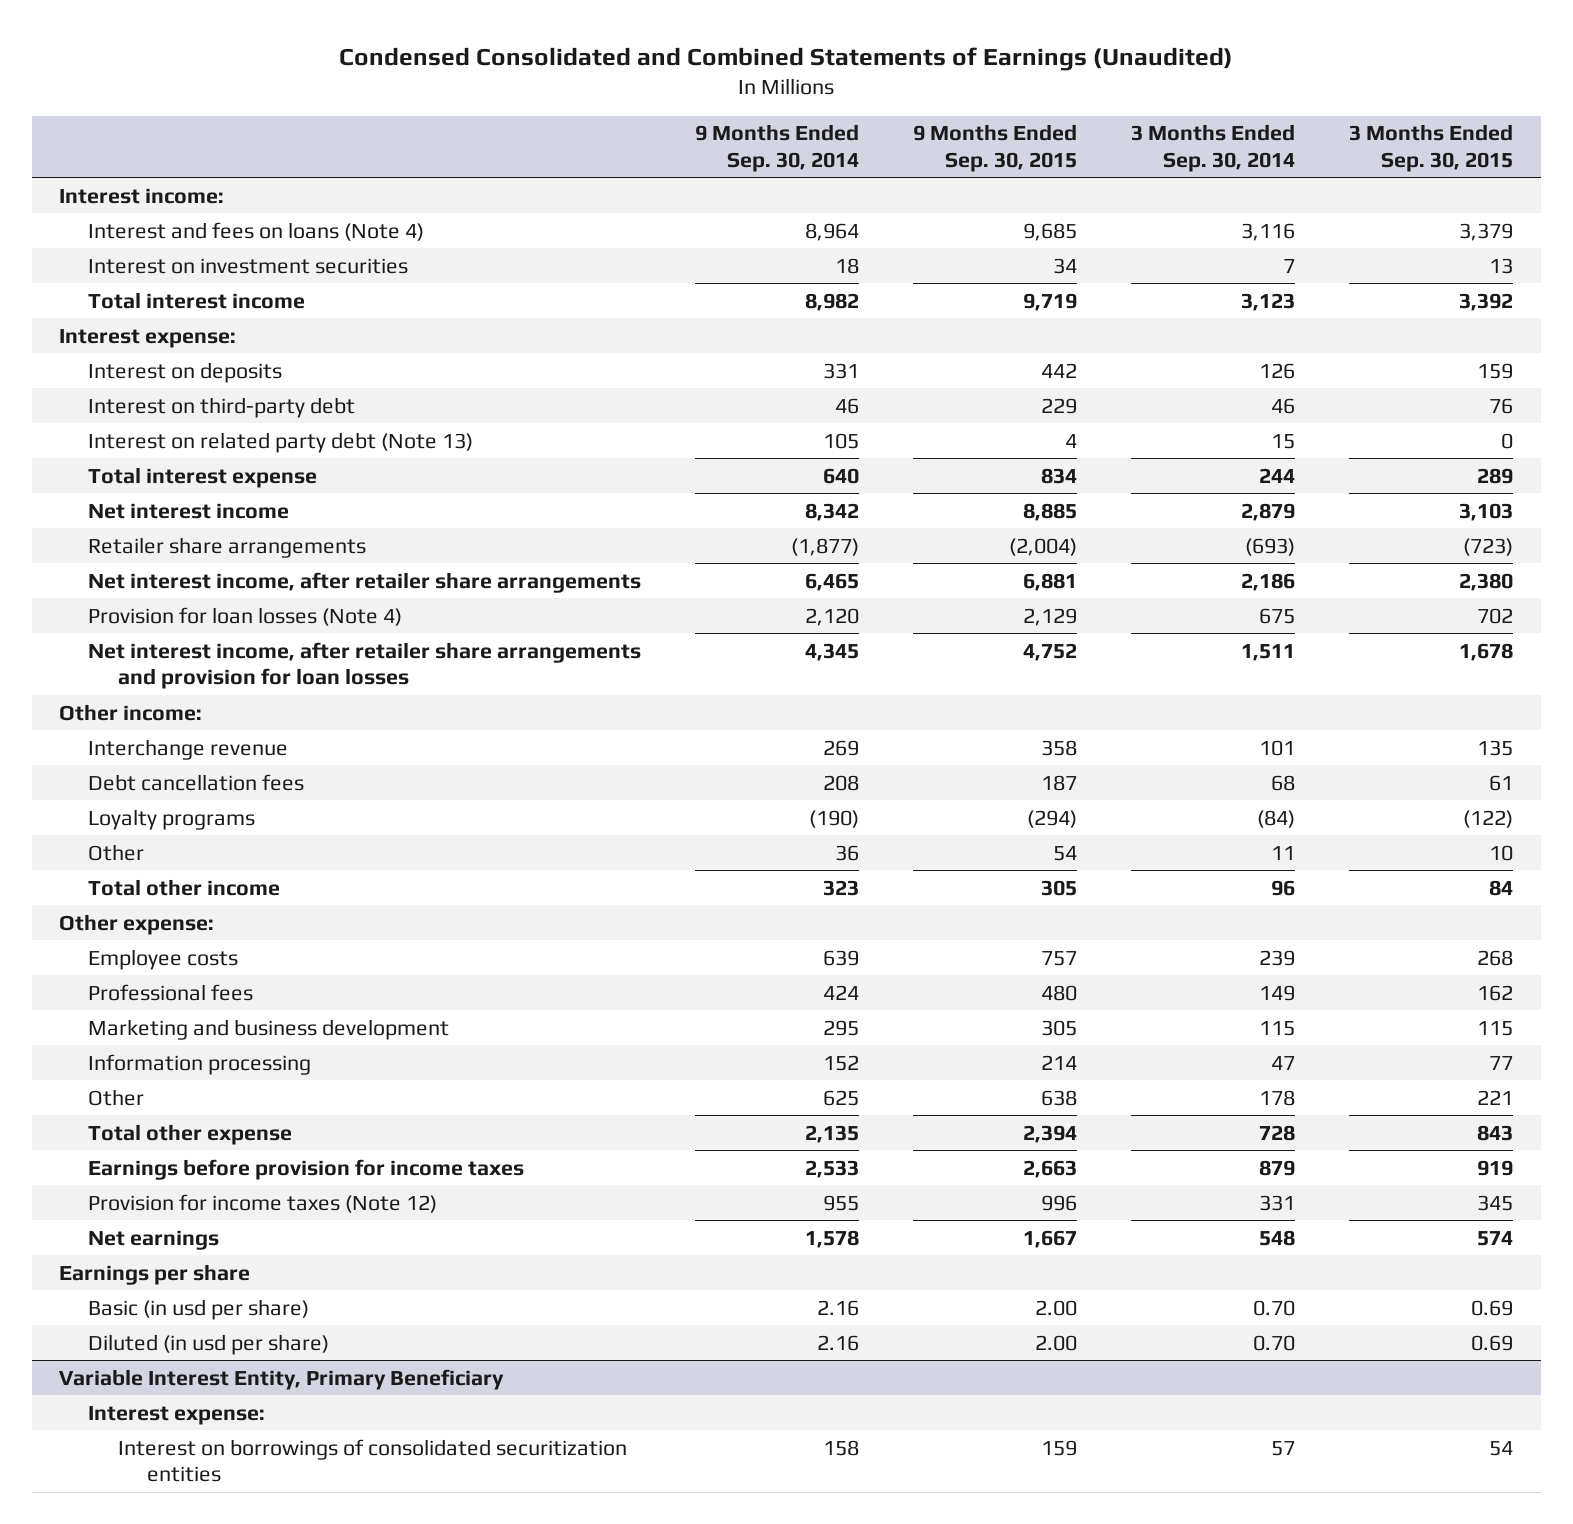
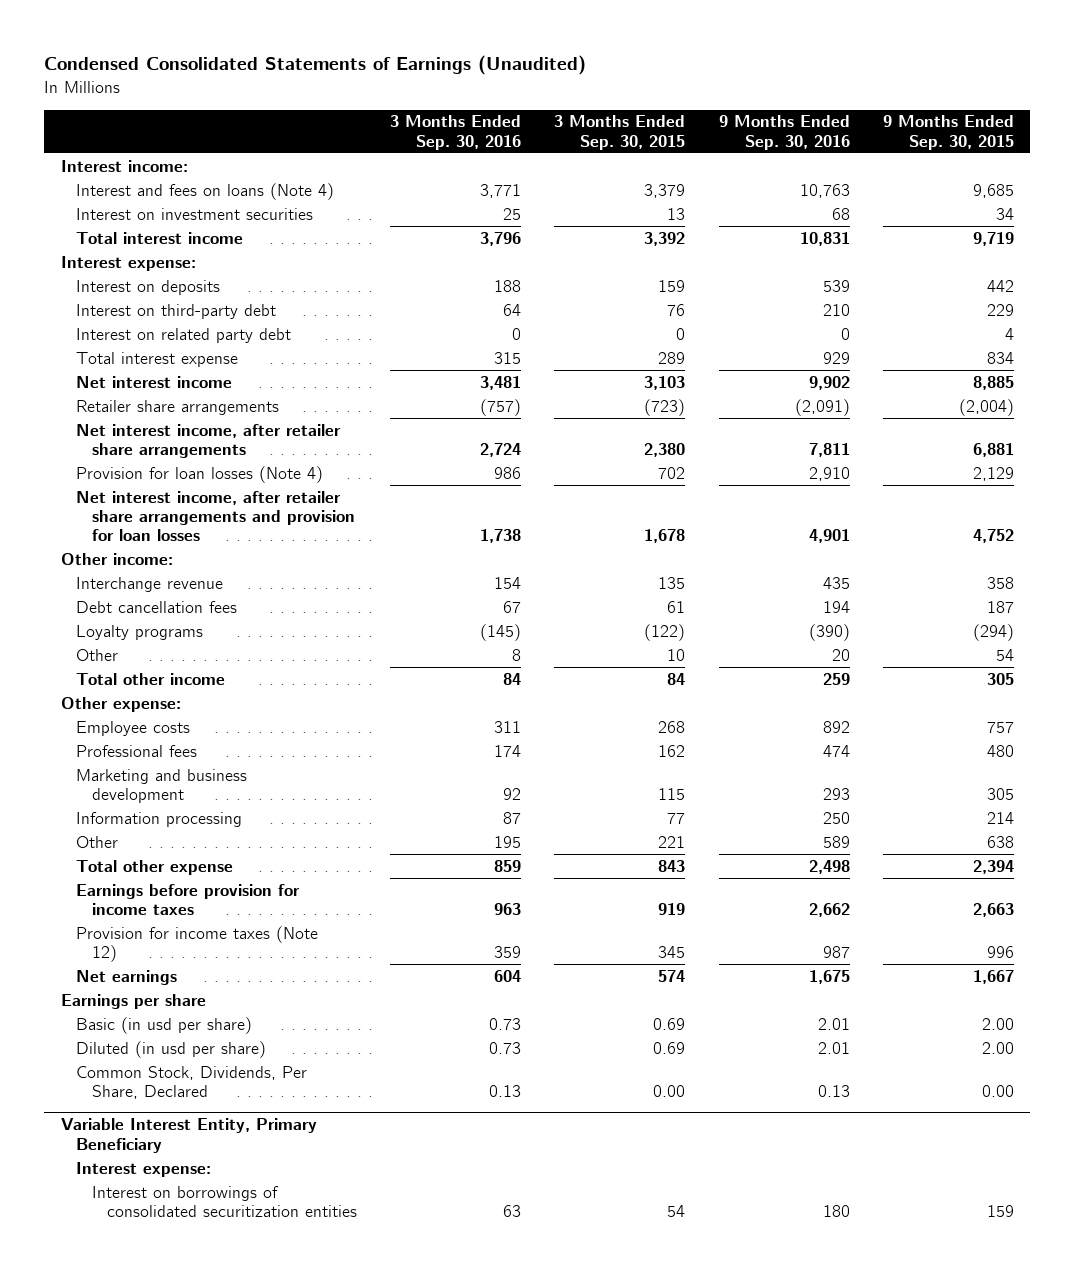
[339,47,1234,72] Condensed Consolidated and Combined Statements of Earnings (Unaudited) -> [44,55,587,76] Condensed Consolidated Statements of Earnings (Unaudited)
[695,124,860,172] 9 Months Ended Sep. 30, 2014 -> none
[1131,124,1296,172] 3 Months Ended Sep. 30, 2014 -> none
none -> [390,115,522,150] 3 Months Ended Sep. 30, 2016
none -> [718,115,850,150] 9 Months Ended Sep. 30, 2016
[88,431,474,453] Interest on related party debt (Note 13) -> [76,327,292,343] Interest on related party debt
none -> [76,1065,308,1099] Common Stock, Dividends, Per Share, Declared

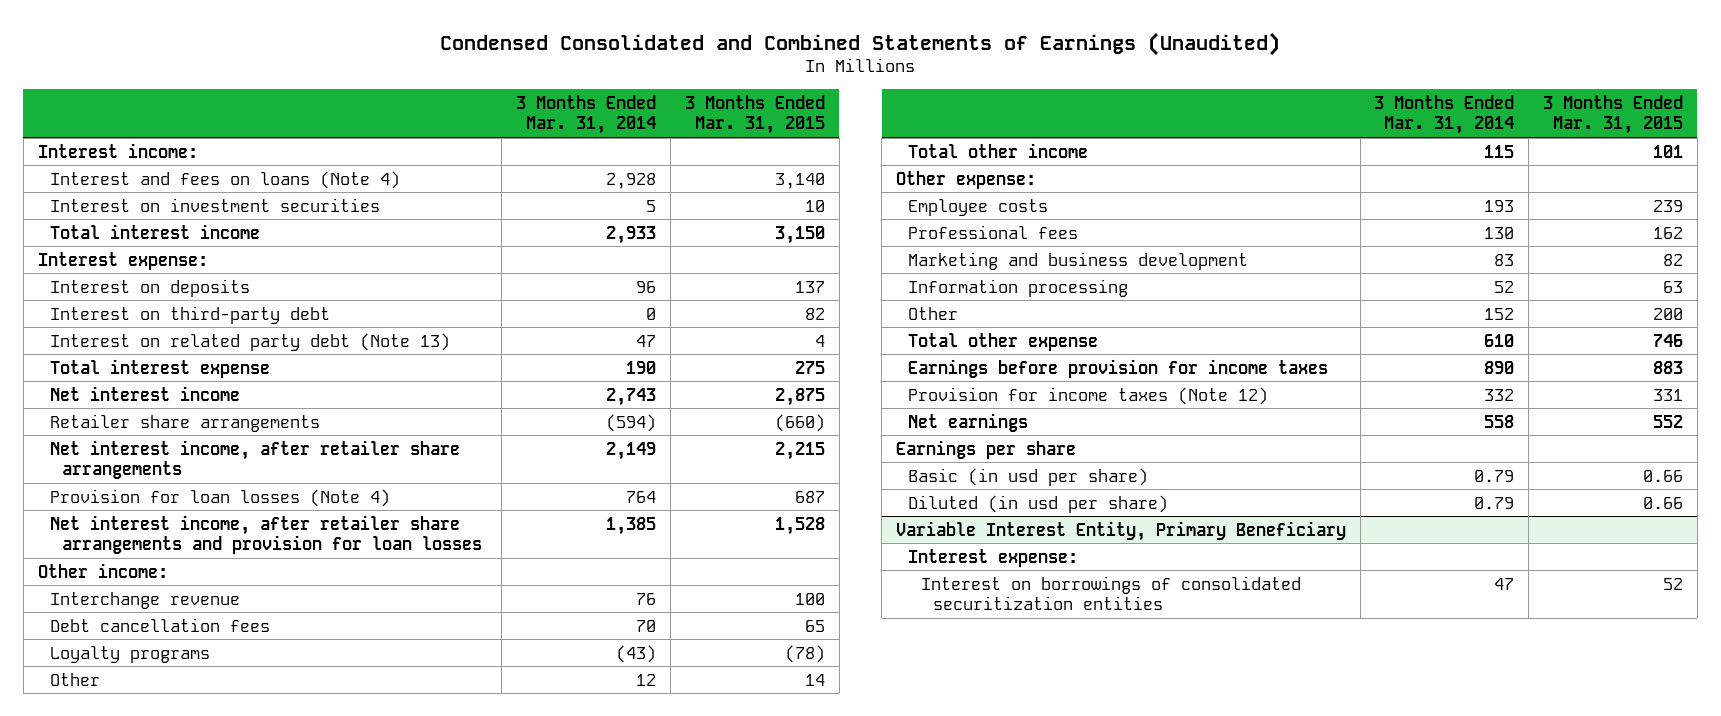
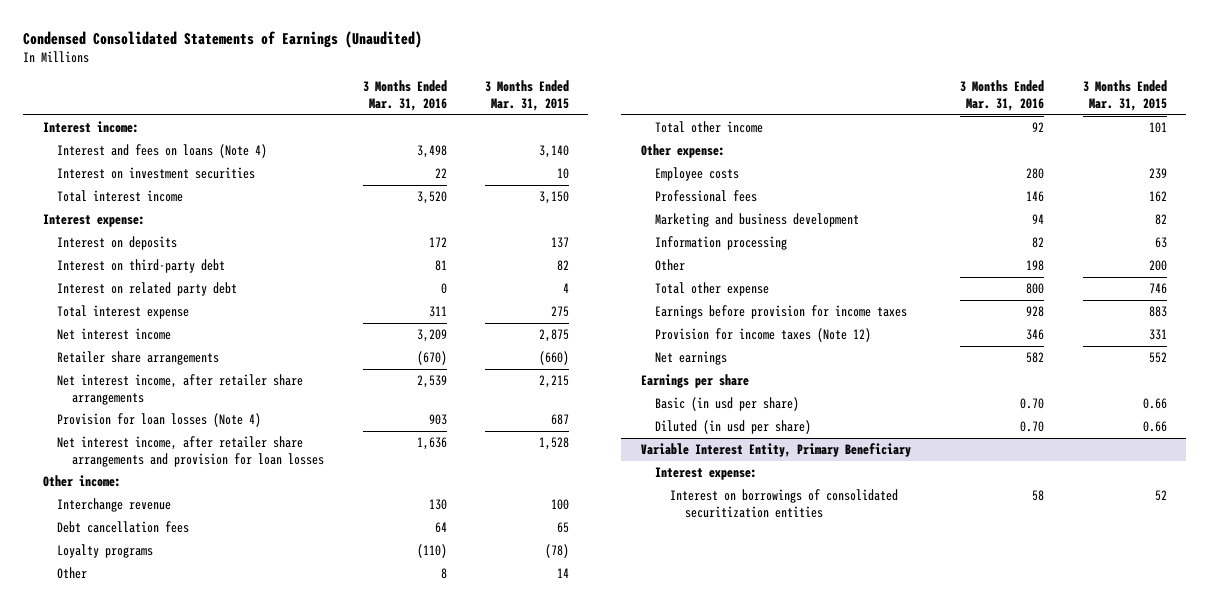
[440,31,1281,56] Condensed Consolidated and Combined Statements of Earnings (Unaudited) -> [23,31,423,49] Condensed Consolidated Statements of Earnings (Unaudited)
[516,94,657,135] 3 Months Ended Mar. 31, 2014 -> none
none -> [362,80,447,111] 3 Months Ended Mar. 31, 2016
[50,332,451,351] Interest on related party debt (Note 13) -> [57,282,238,297] Interest on related party debt

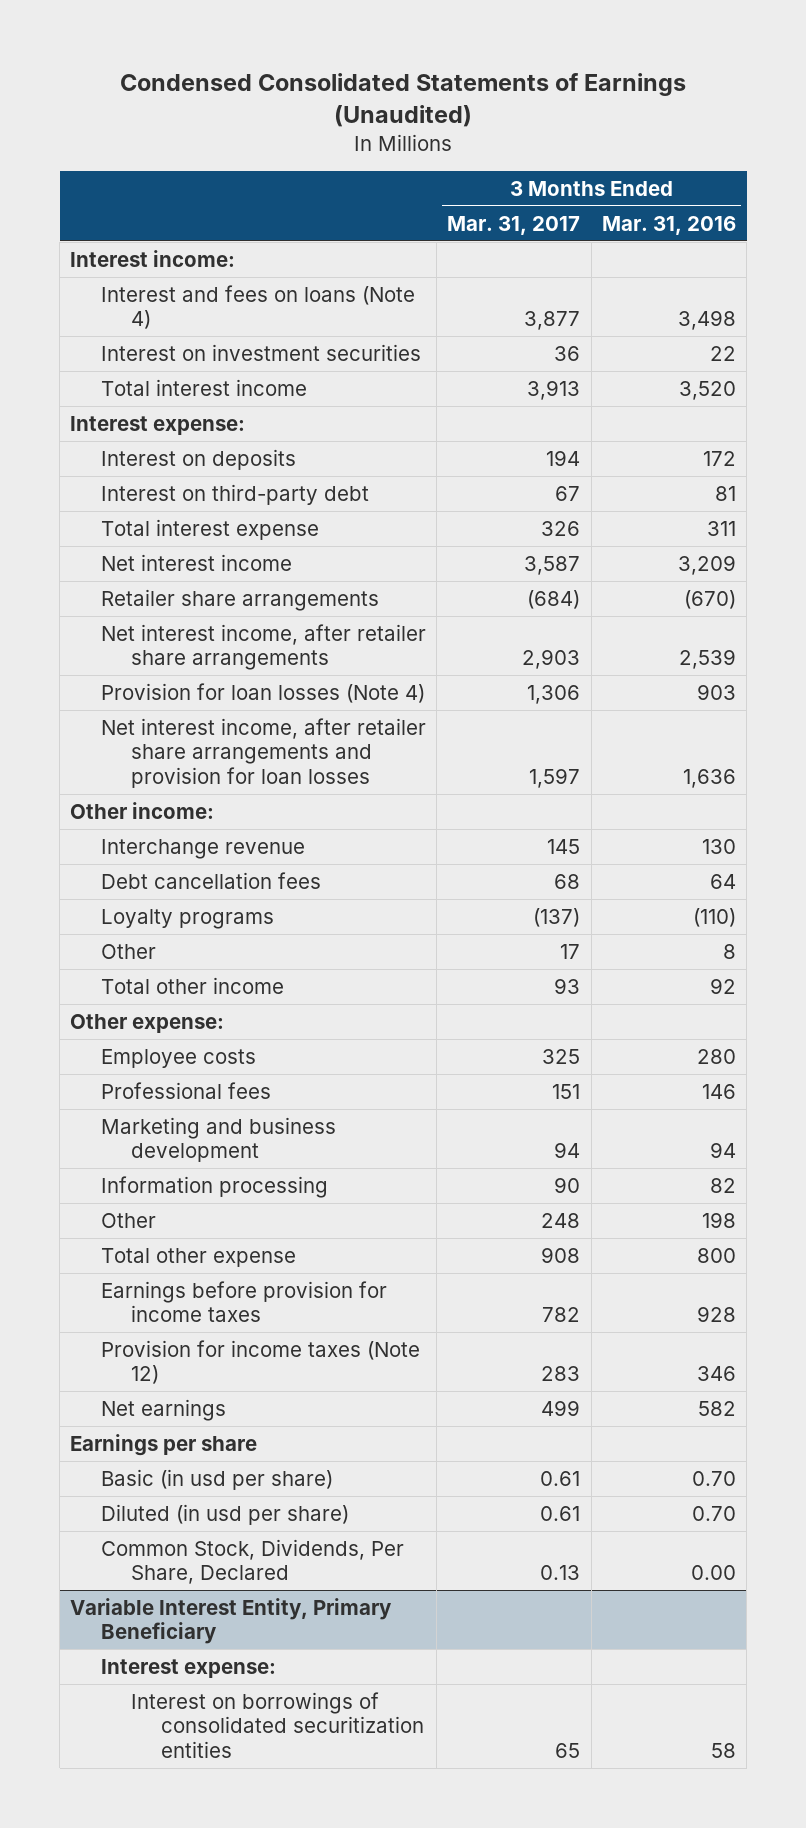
[484,80,569,111] 3 Months Ended Mar. 31, 2015 -> none
none -> [447,215,581,235] Mar. 31, 2017
[57,282,238,297] Interest on related party debt -> none
none -> [100,1538,404,1585] Common Stock, Dividends, Per Share, Declared

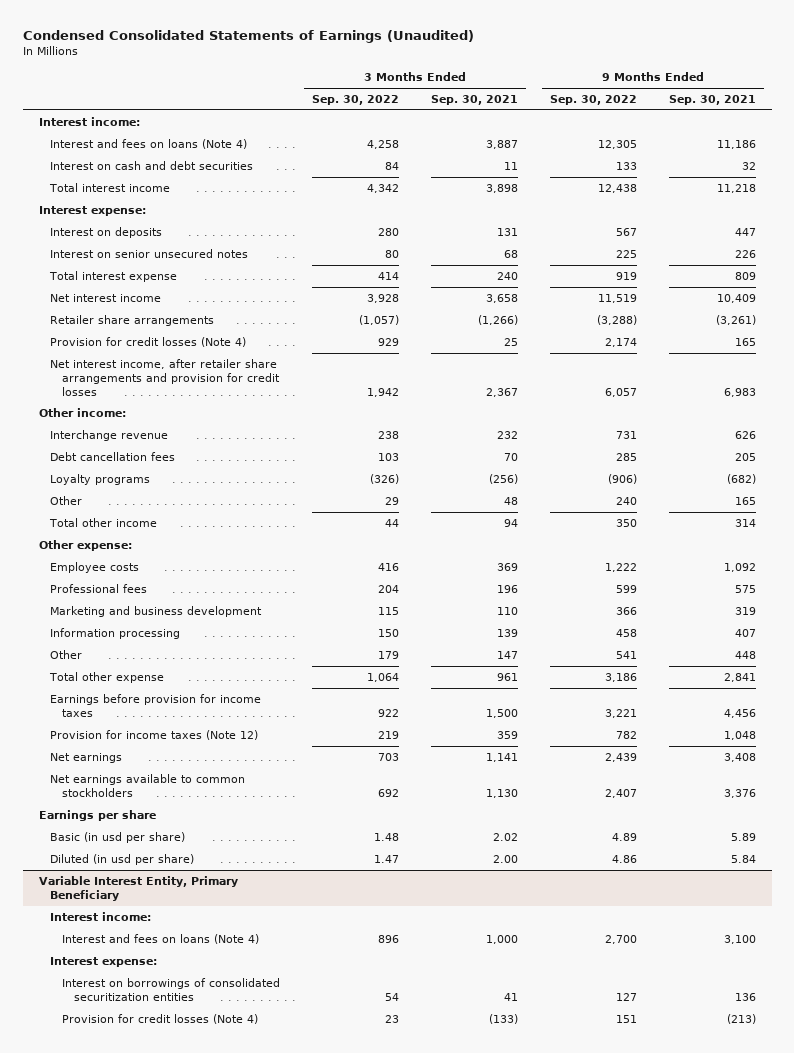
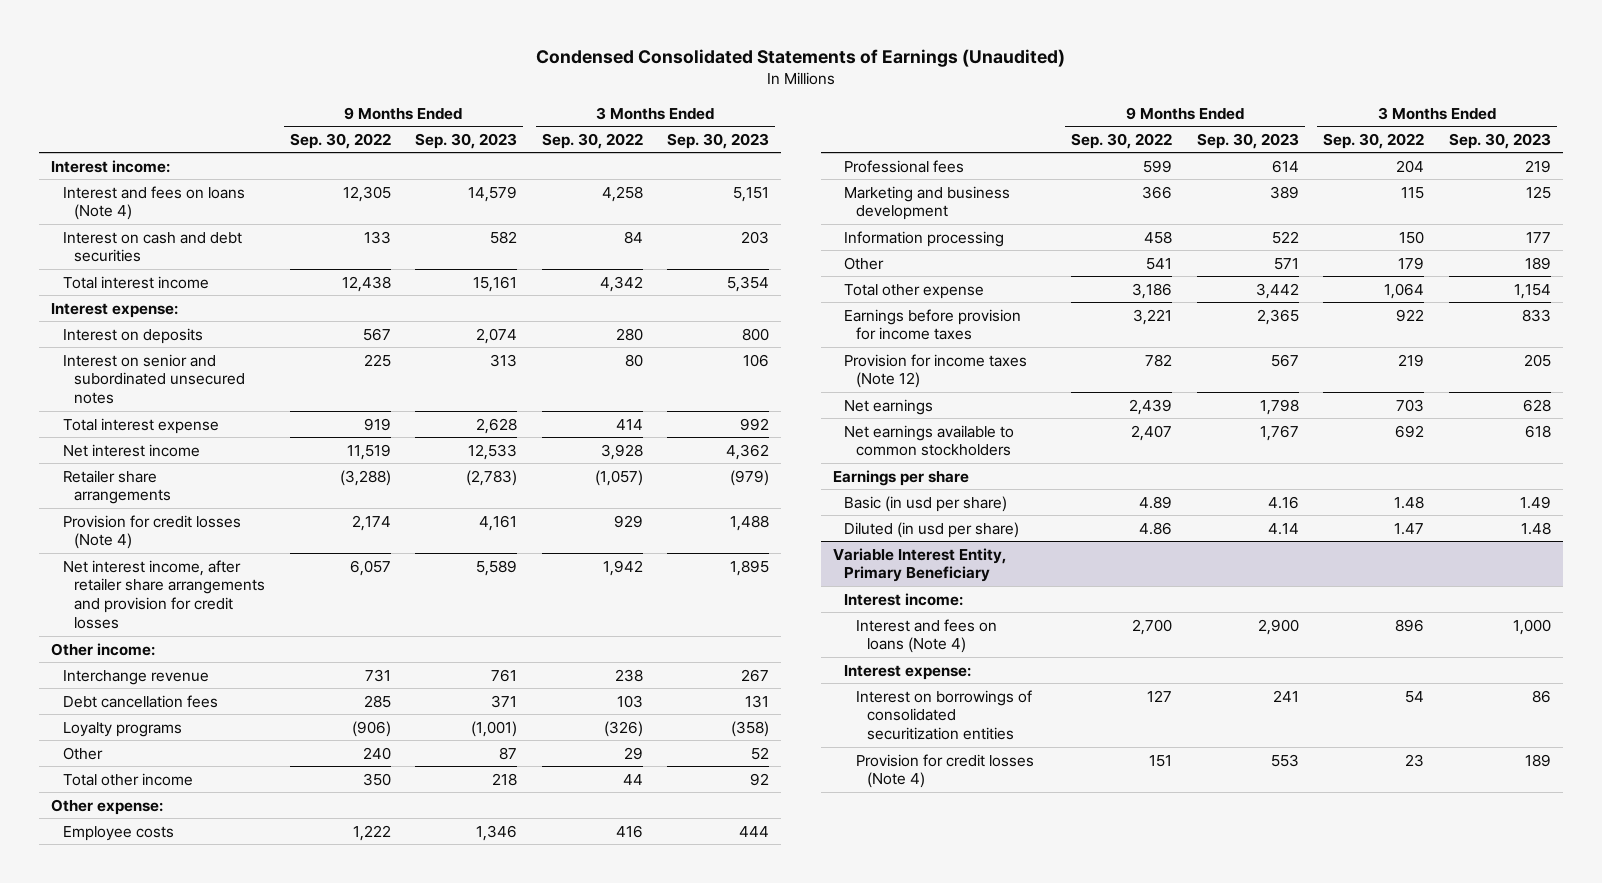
[430,95,518,106] Sep. 30, 2021 -> none
[668,95,756,106] Sep. 30, 2021 -> none
none -> [415,132,518,149] Sep. 30, 2023
none -> [667,132,770,149] Sep. 30, 2023
[50,248,249,258] Interest on senior unsecured notes -> [62,353,246,405] Interest on senior and subordinated unsecured notes

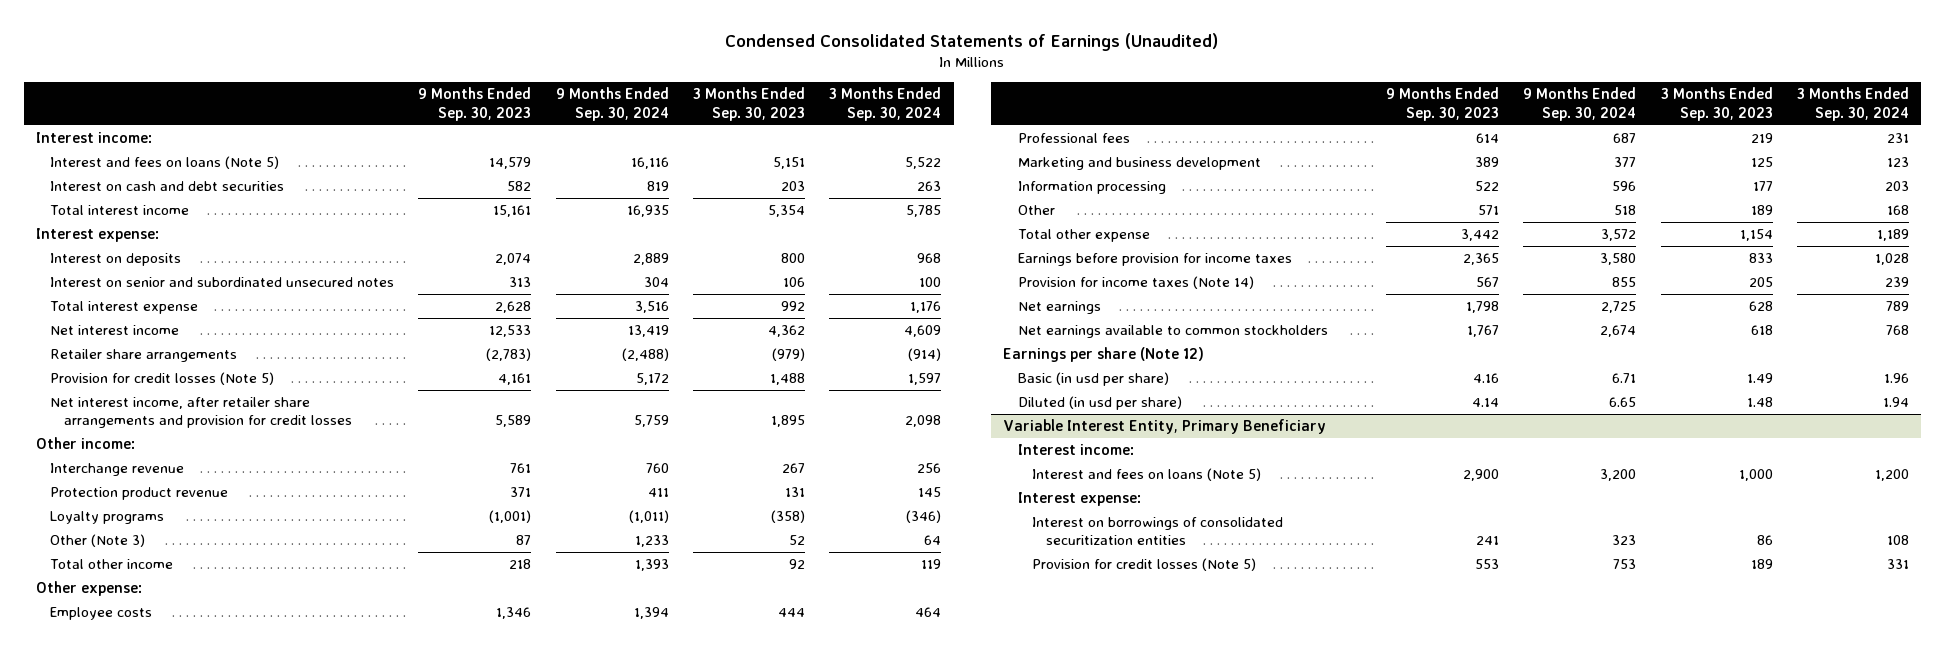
[289,132,391,149] Sep. 30, 2022 -> none
[541,132,643,149] Sep. 30, 2022 -> none
none -> [555,87,669,121] 9 Months Ended Sep. 30, 2024
none -> [829,87,942,121] 3 Months Ended Sep. 30, 2024
[62,185,245,221] Interest and fees on loans (Note 4) -> [49,156,279,170] Interest and fees on loans (Note 5)
[62,514,241,550] Provision for credit losses (Note 4) -> [49,372,274,386] Provision for credit losses (Note 5)
[62,694,218,708] Debt cancellation fees -> [49,487,228,501] Protection product revenue
[62,746,103,760] Other -> [49,534,145,548] Other (Note 3)
[844,353,1028,389] Provision for income taxes (Note 12) -> [1017,276,1254,290] Provision for income taxes (Note 14)
[832,469,969,486] Earnings per share -> [1003,347,1205,363] Earnings per share (Note 12)
[855,618,997,654] Interest and fees on loans (Note 4) -> [1031,468,1261,482] Interest and fees on loans (Note 5)
[855,753,1034,789] Provision for credit losses (Note 4) -> [1031,558,1256,572] Provision for credit losses (Note 5)

